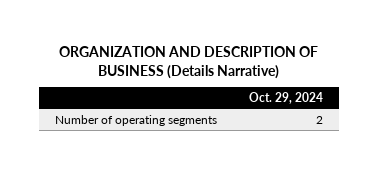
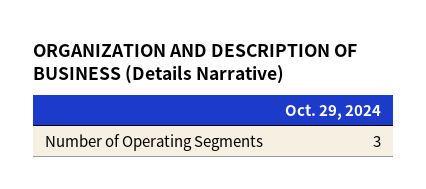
[54,114,217,126] Number of operating segments -> [44,133,263,151] Number of Operating Segments
[316,115,324,124] 2 -> [373,135,382,147] 3

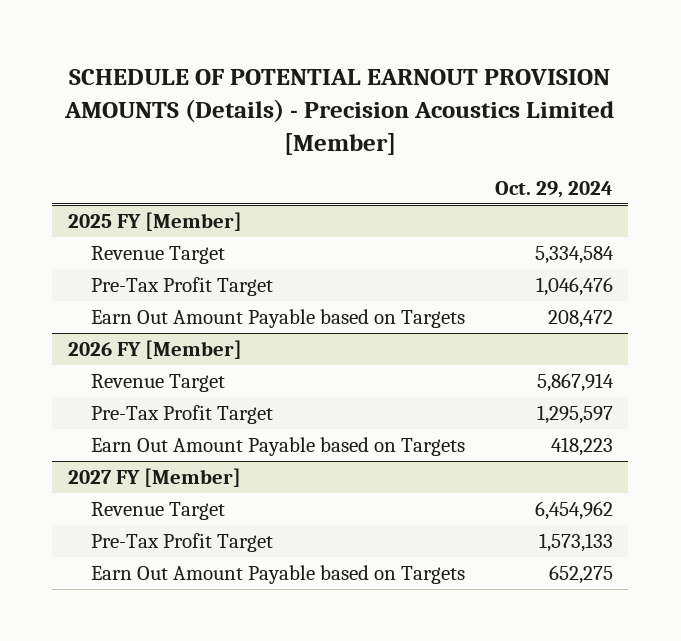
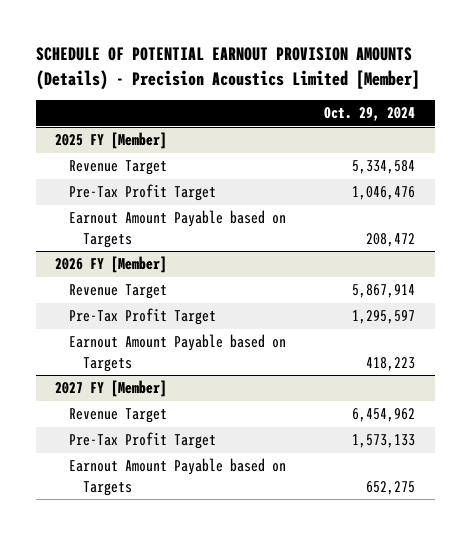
[91,309,466,329] Earn Out Amount Payable based on Targets -> [69,210,287,248] Earnout Amount Payable based on Targets
[91,437,466,457] Earn Out Amount Payable based on Targets -> [69,334,287,372] Earnout Amount Payable based on Targets
[91,565,466,585] Earn Out Amount Payable based on Targets -> [69,458,287,496] Earnout Amount Payable based on Targets

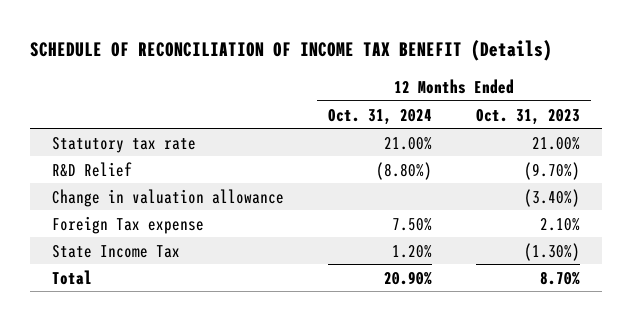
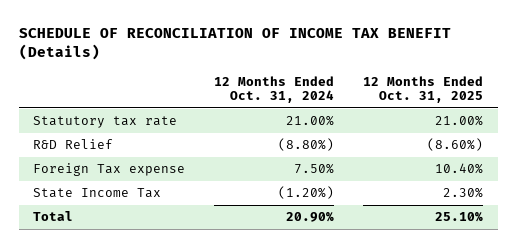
[475,108,580,125] Oct. 31, 2023 -> none
none -> [363,75,484,104] 12 Months Ended Oct. 31, 2025
[51,188,284,207] Change in valuation allowance -> none
[391,244,432,258] 1.20% -> [278,186,335,200] (1.20%)

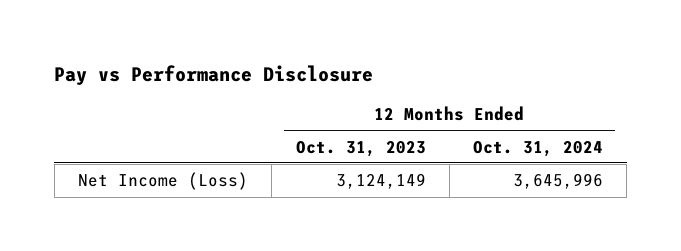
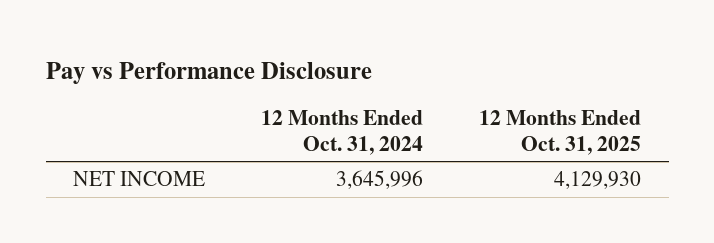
[295,140,426,157] Oct. 31, 2023 -> none
none -> [478,109,641,155] 12 Months Ended Oct. 31, 2025
[78,172,249,191] Net Income (Loss) -> [73,171,206,187] NET INCOME

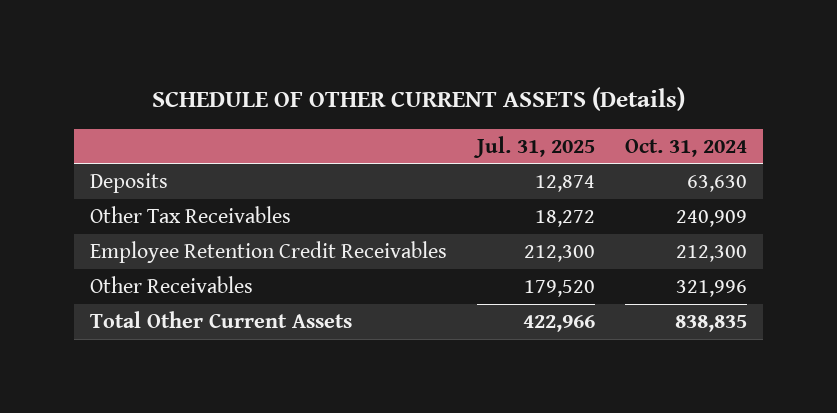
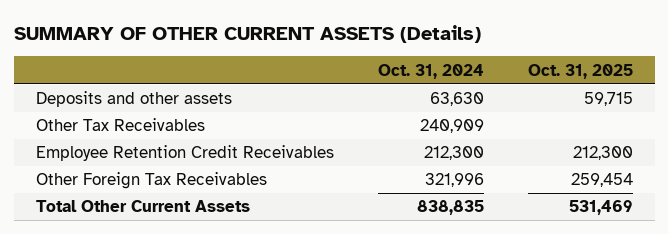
[151,87,685,112] SCHEDULE OF OTHER CURRENT ASSETS (Details) -> [13,24,481,43] SUMMARY OF OTHER CURRENT ASSETS (Details)
[473,135,596,158] Jul. 31, 2025 -> none
none -> [527,63,633,79] Oct. 31, 2025
[89,172,168,193] Deposits -> [35,91,232,108] Deposits and other assets
[89,275,253,293] Other Receivables -> [35,172,267,190] Other Foreign Tax Receivables

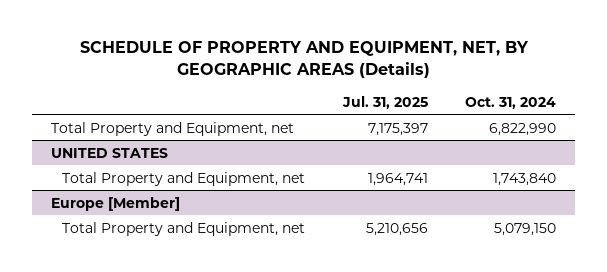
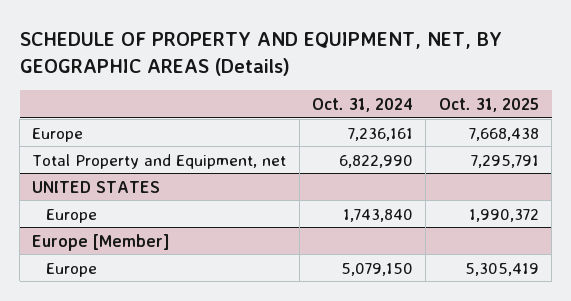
[341,95,428,109] Jul. 31, 2025 -> none
none -> [438,97,539,112] Oct. 31, 2025
none -> [32,127,84,142] Europe
[61,171,305,186] Total Property and Equipment, net -> [45,208,97,223] Europe
[61,221,305,236] Total Property and Equipment, net -> [45,262,97,277] Europe

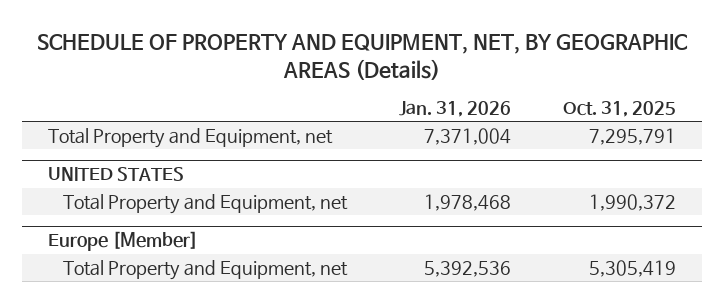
[312,97,414,112] Oct. 31, 2024 -> none
none -> [399,101,512,118] Jan. 31, 2026
[32,127,84,142] Europe -> none
[45,208,97,223] Europe -> [63,193,349,214] Total Property and Equipment, net
[45,262,97,277] Europe -> [63,259,349,280] Total Property and Equipment, net

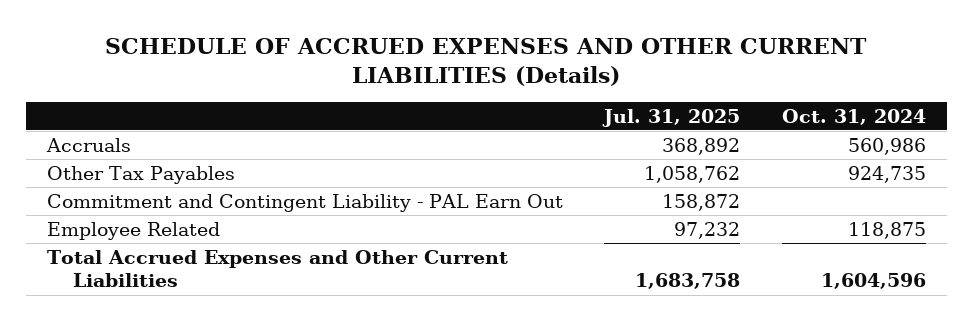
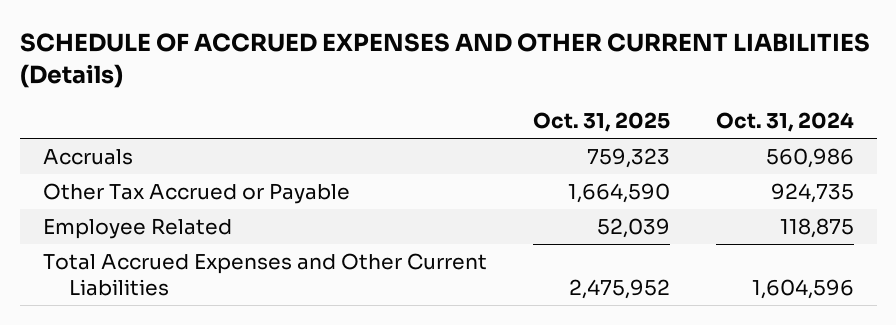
[602,108,741,127] Jul. 31, 2025 -> none
none -> [532,112,670,133] Oct. 31, 2025
[46,193,563,212] Commitment and Contingent Liability - PAL Earn Out -> none
[46,165,235,184] Other Tax Payables -> [42,182,350,204] Other Tax Accrued or Payable

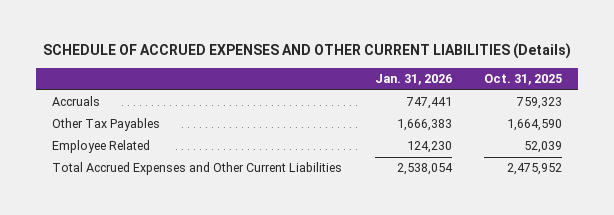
[715,112,854,133] Oct. 31, 2024 -> none
none -> [374,74,452,86] Jan. 31, 2026
[42,182,350,204] Other Tax Accrued or Payable -> [52,118,161,132] Other Tax Payables

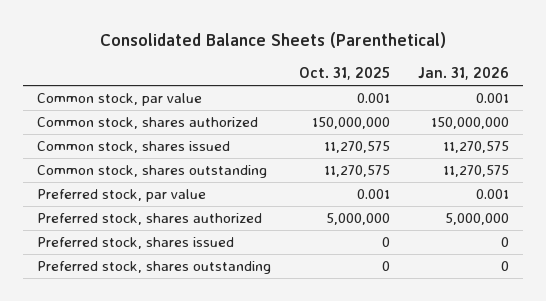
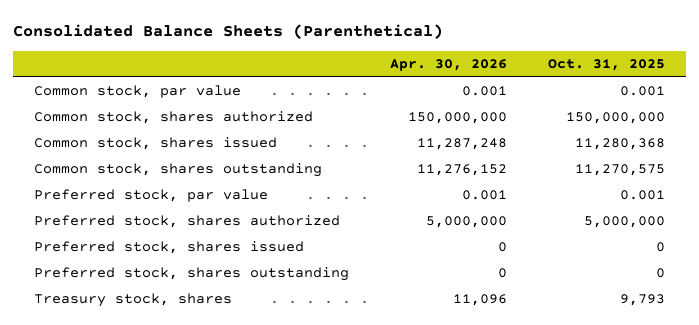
[417,67,509,81] Jan. 31, 2026 -> none
none -> [390,59,508,72] Apr. 30, 2026
[323,141,390,154] 11,270,575 -> [575,138,666,151] 11,280,368
none -> [33,293,232,308] Treasury stock, shares

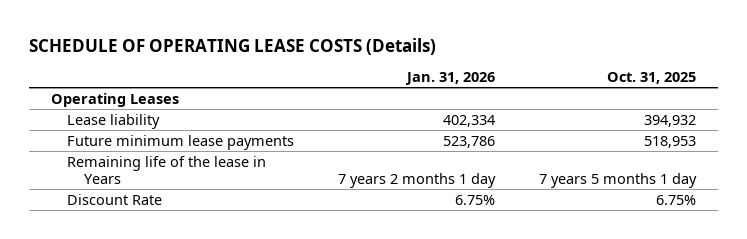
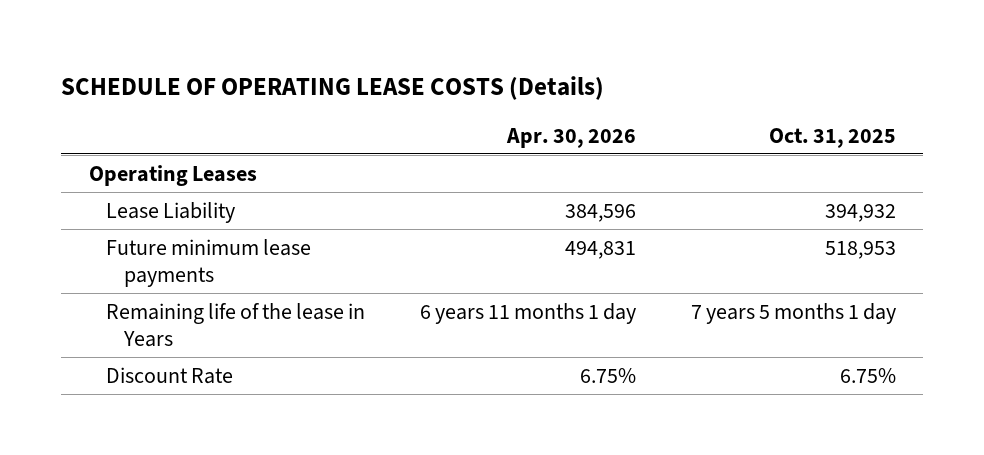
[404,72,495,86] Jan. 31, 2026 -> none
none -> [505,127,636,148] Apr. 30, 2026
[67,113,161,129] Lease liability -> [106,201,236,223] Lease Liability

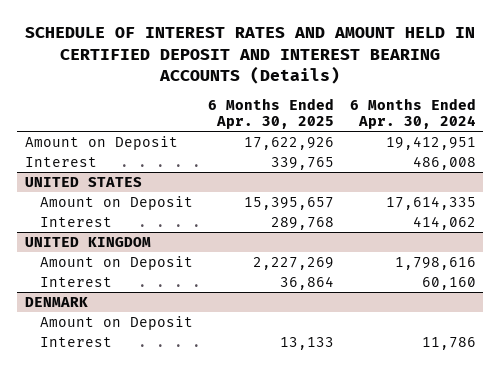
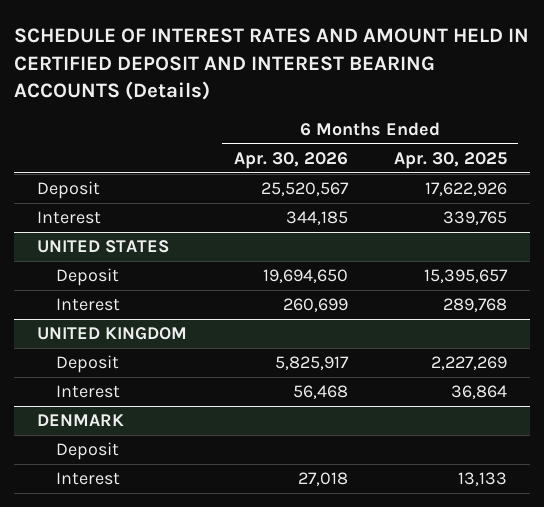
[349,97,476,129] 6 Months Ended Apr. 30, 2024 -> none
none -> [233,151,348,169] Apr. 30, 2026
[24,135,178,150] Amount on Deposit -> [37,181,101,200] Deposit
[40,195,194,210] Amount on Deposit -> [55,268,119,287] Deposit
[40,255,194,270] Amount on Deposit -> [55,355,119,374] Deposit
[40,315,194,330] Amount on Deposit -> [55,442,119,461] Deposit

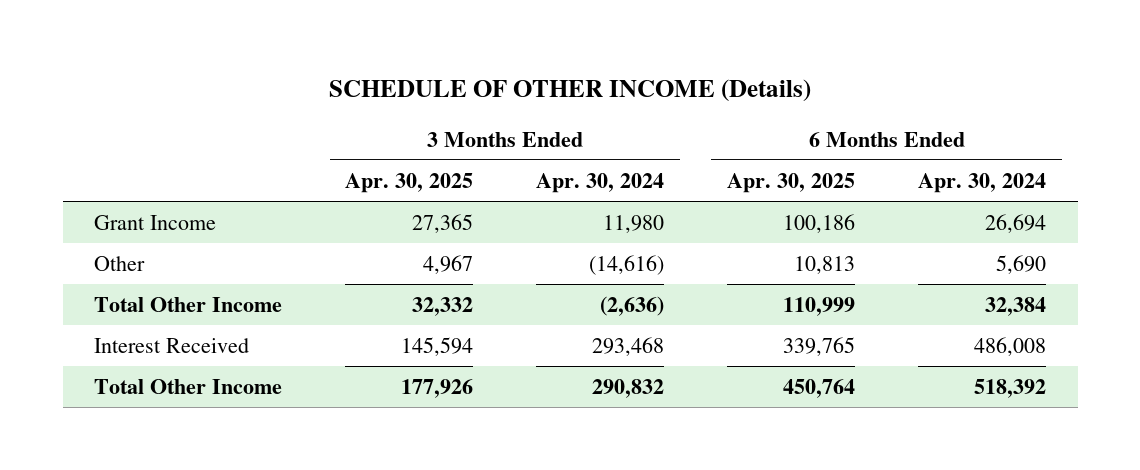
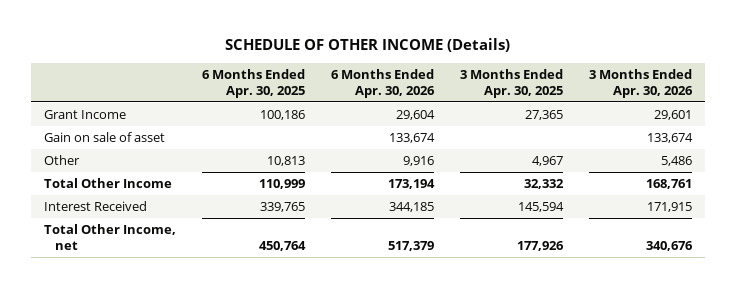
[536,172,665,193] Apr. 30, 2024 -> none
[918,172,1047,193] Apr. 30, 2024 -> none
none -> [330,68,435,98] 6 Months Ended Apr. 30, 2026
none -> [588,68,693,98] 3 Months Ended Apr. 30, 2026
none -> [43,131,165,142] Gain on sale of asset
[94,378,283,394] Total Other Income -> [43,223,176,250] Total Other Income, net

